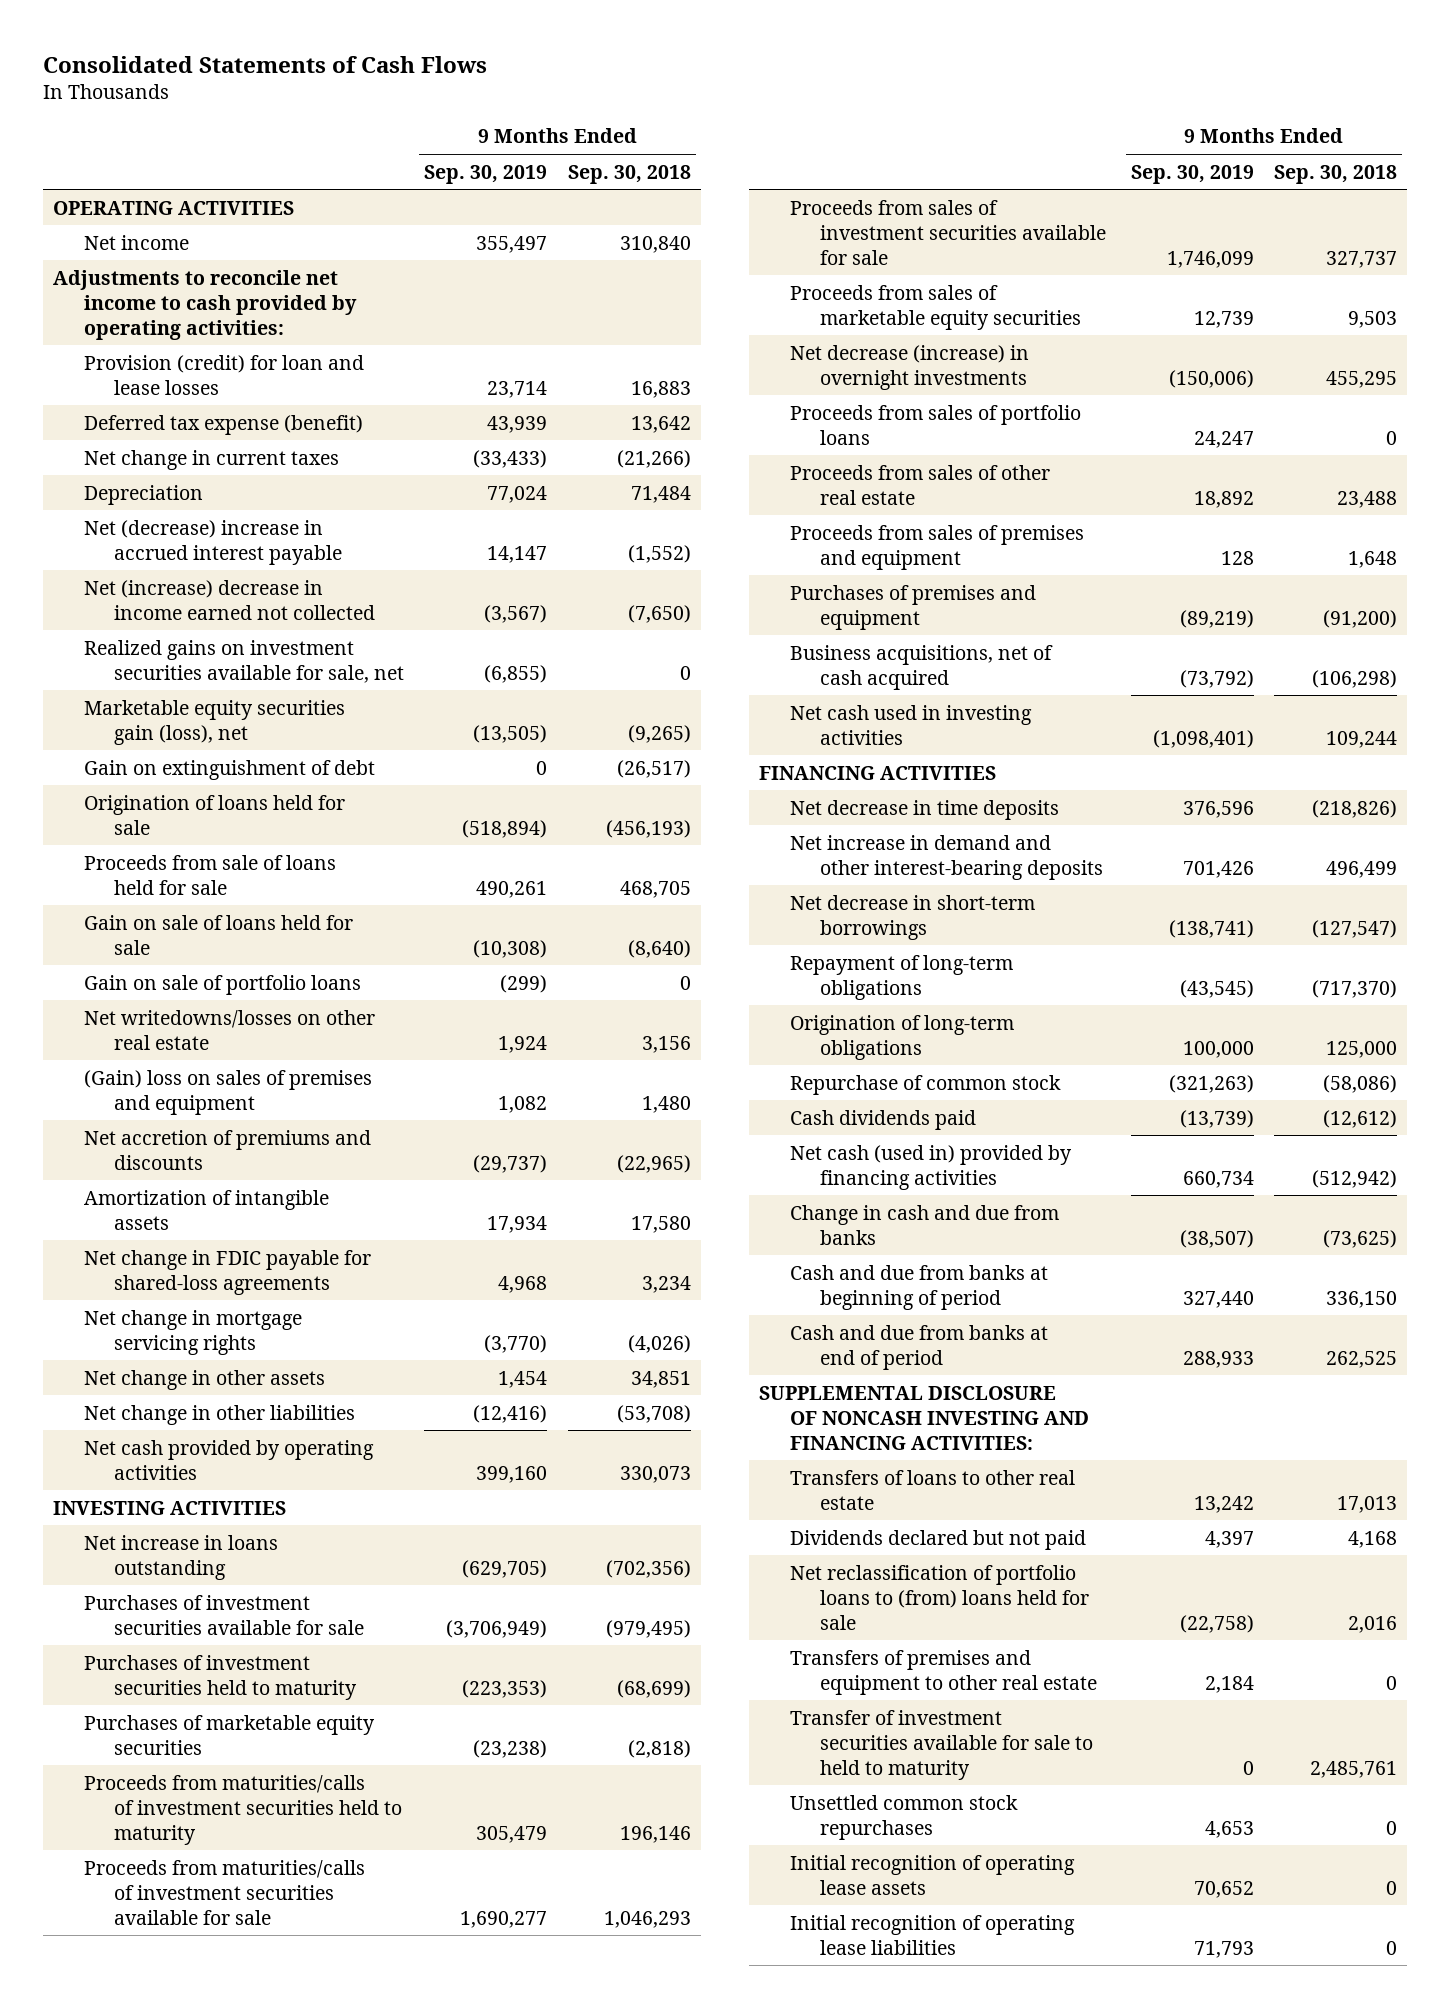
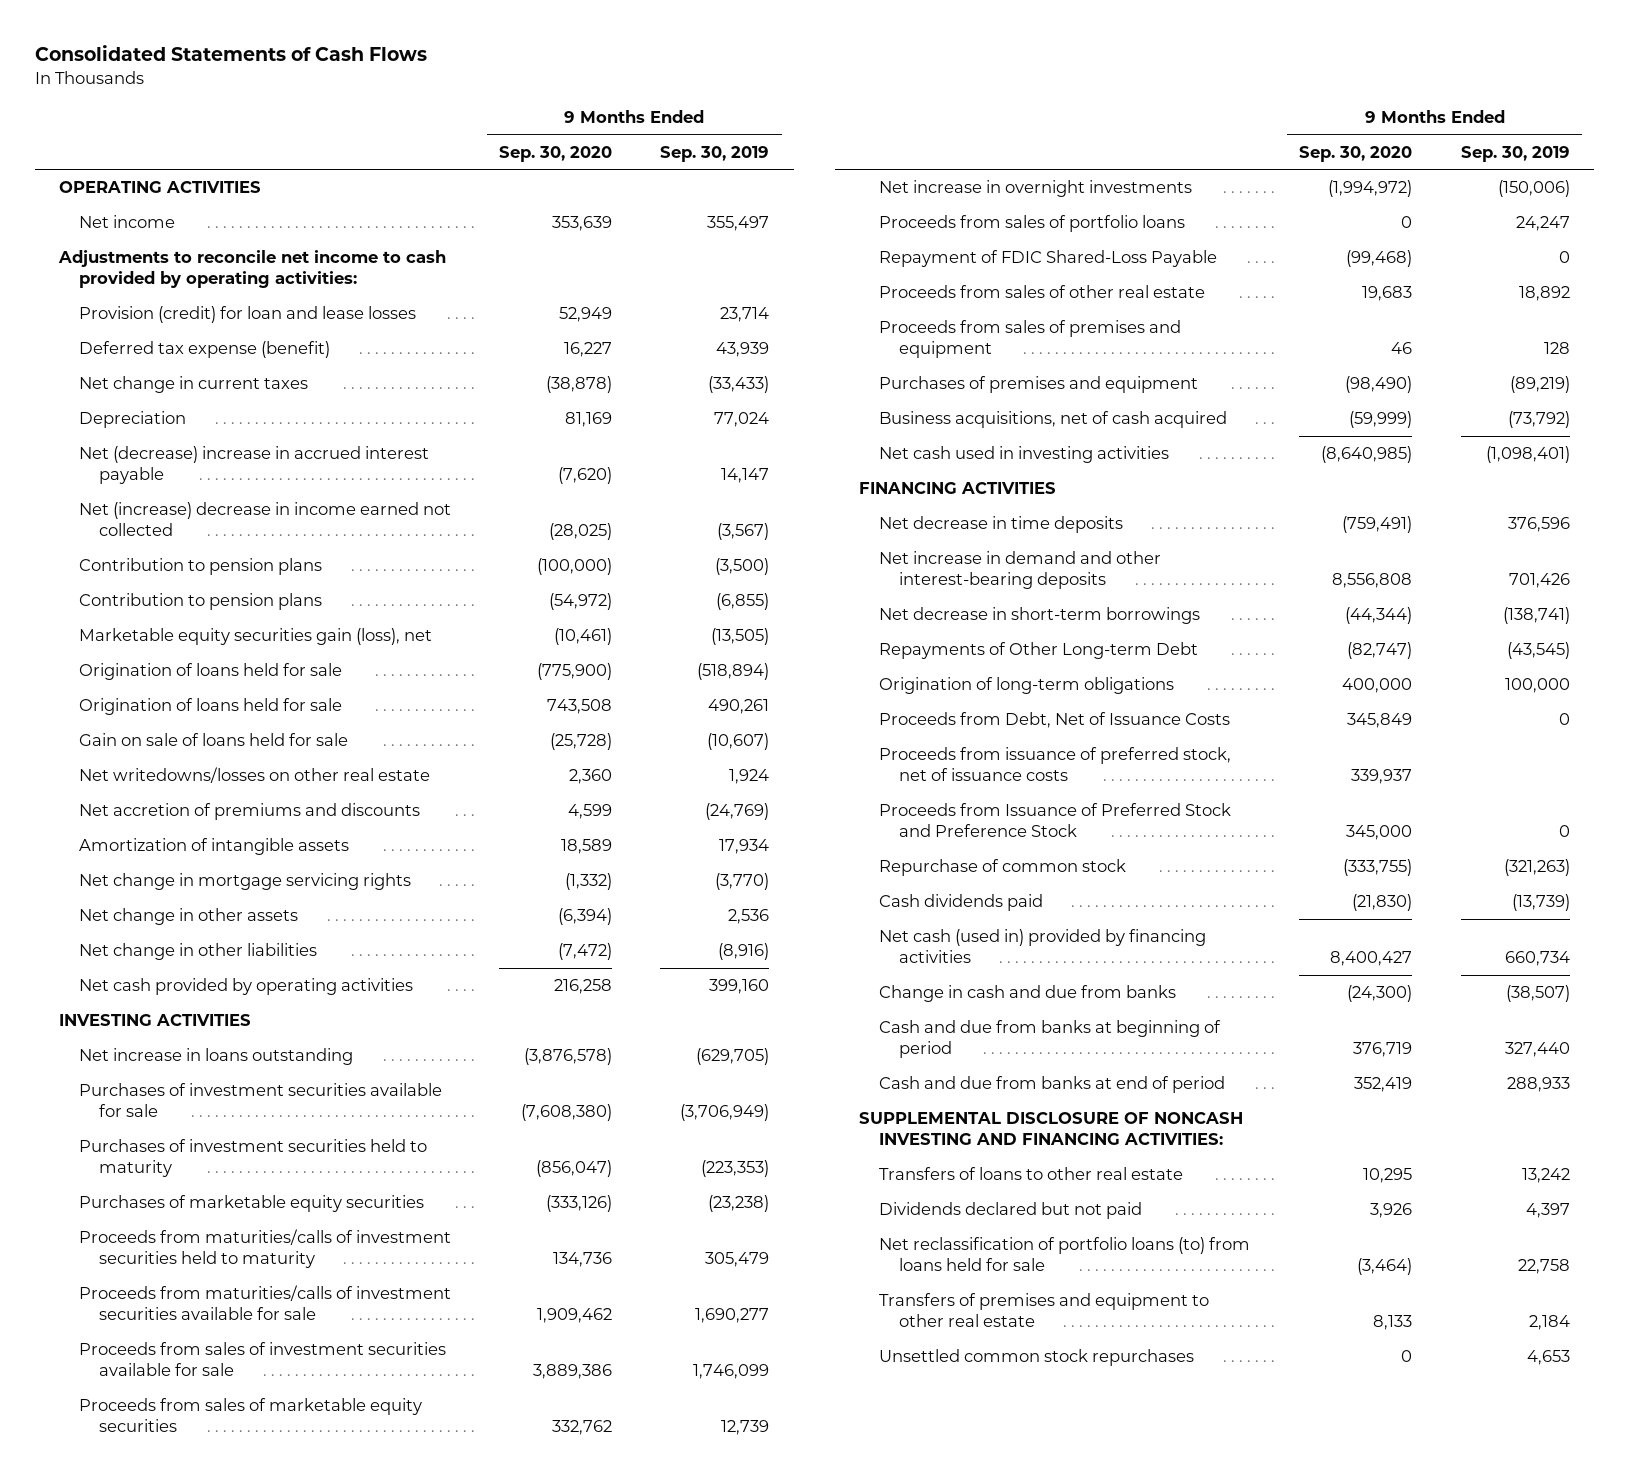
[567,164,691,184] Sep. 30, 2018 -> none
none -> [499,145,613,162] Sep. 30, 2020
none -> [79,558,323,576] Contribution to pension plans
[83,639,405,683] Realized gains on investment securities available for sale, net -> [79,593,323,611] Contribution to pension plans
[83,759,375,780] Gain on extinguishment of debt -> none
[83,974,361,995] Gain on sale of portfolio loans -> none
[83,854,336,895] Proceeds from sale of loans held for sale -> [79,698,343,716] Origination of loans held for sale
[473,939,548,958] (10,308) -> [707,733,770,751] (10,607)
[83,1069,372,1115] (Gain) loss on sales of premises and equipment -> none
[473,1154,548,1173] (29,737) -> [705,803,770,821] (24,769)
[83,1249,371,1295] Net change in FDIC payable for shared-loss agreements -> none
[498,1370,548,1388] 1,454 -> [728,909,770,925] 2,536
[473,1404,548,1423] (12,416) -> [718,943,770,961] (8,916)
[789,344,1029,390] Net decrease (increase) in overnight investments -> [879,180,1193,198] Net increase in overnight investments
none -> [879,250,1218,268] Repayment of FDIC Shared-Loss Payable
[789,954,1013,1000] Repayment of long-term obligations -> [879,642,1199,660] Repayments of Other Long-term Debt
none -> [879,712,1231,729] Proceeds from Debt, Net of Issuance Costs
none -> [879,747,1232,782] Proceeds from issuance of preferred stock, net of issuance costs
none -> [879,803,1232,838] Proceeds from Issuance of Preferred Stock and Preference Stock
[789,1564,1090,1630] Net reclassification of portfolio loans to (from) loans held for sale -> [879,1237,1251,1272] Net reclassification of portfolio loans (to) from loans held for sale
[1179,1614,1254,1633] (22,758) -> [1517,1259,1570,1275] 22,758
[789,1709,1094,1780] Transfer of investment securities available for sale to held to maturity -> none
[789,1854,1075,1895] Initial recognition of operating lease assets -> none
[789,1914,1075,1955] Initial recognition of operating lease liabilities -> none

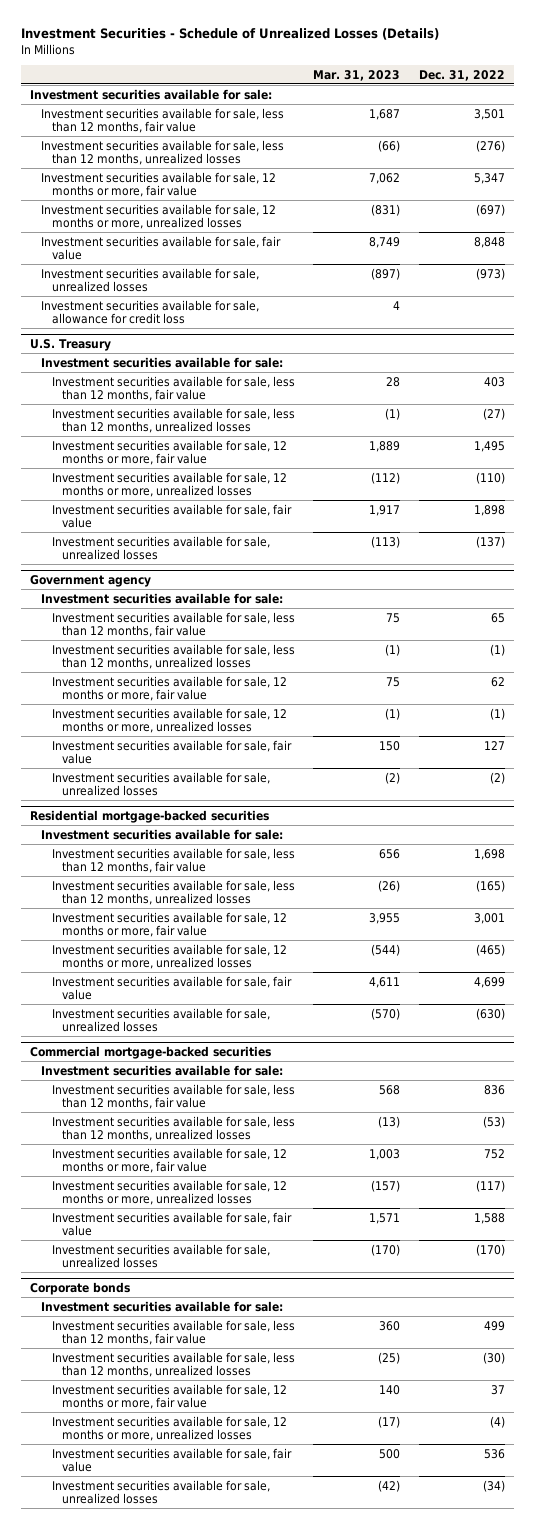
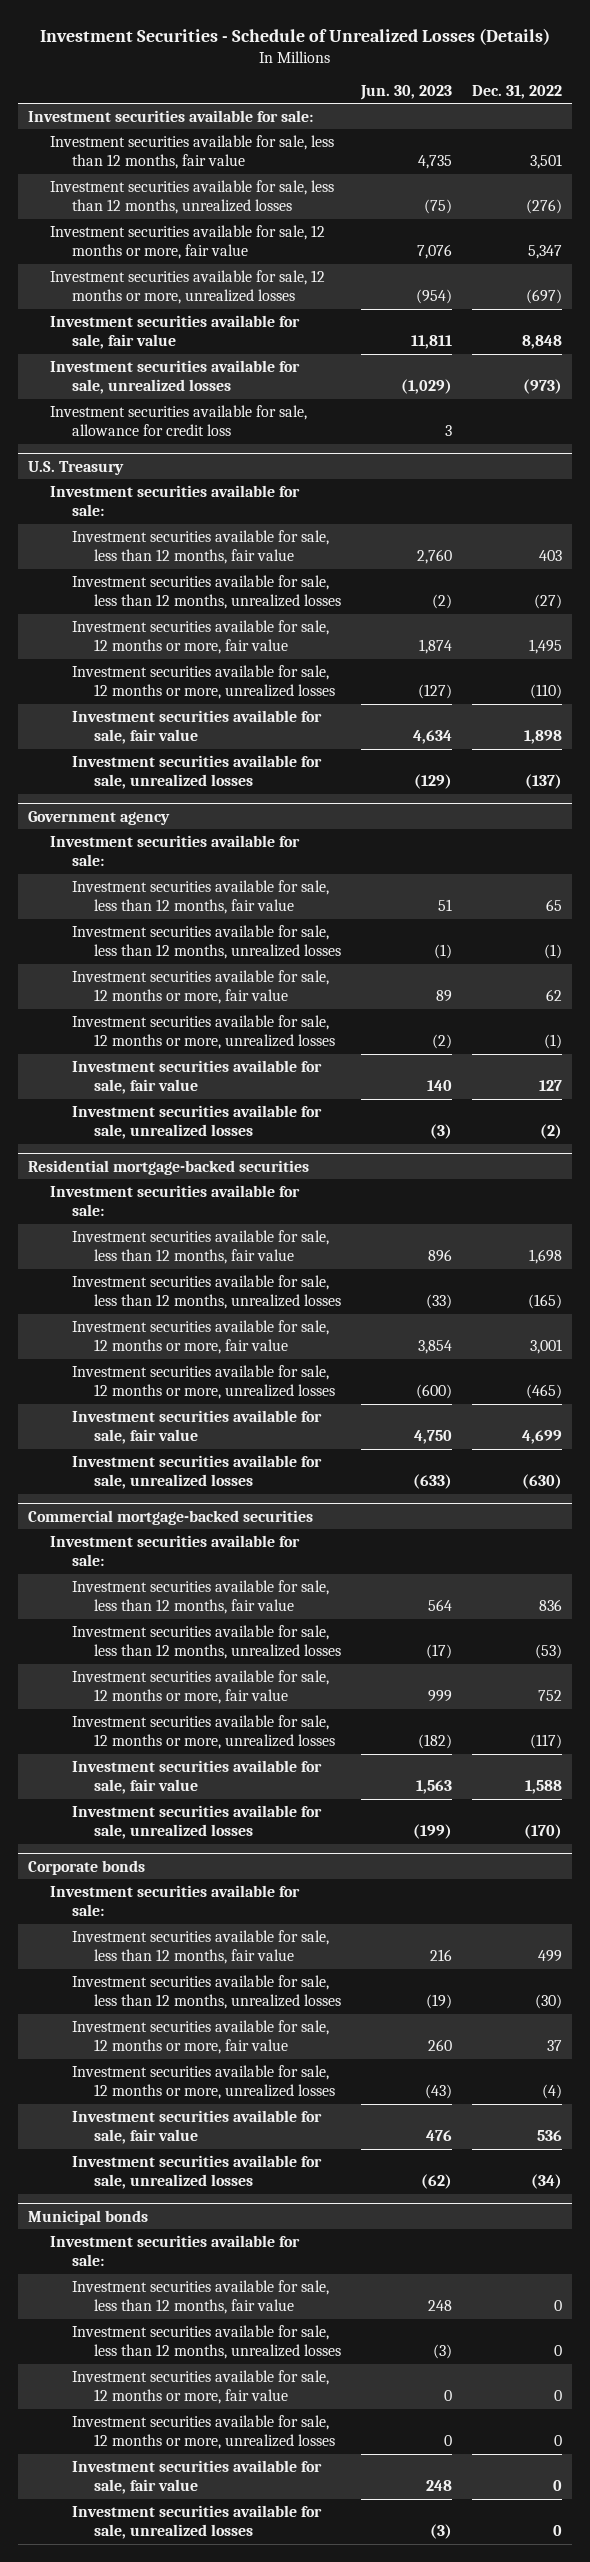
[313,69,401,81] Mar. 31, 2023 -> none
none -> [360,84,453,100] Jun. 30, 2023
none -> [27,2209,148,2225] Municipal bonds
none -> [49,2234,300,2267] Investment securities available for sale:
none -> [72,2279,330,2315] Investment securities available for sale, less than 12 months, fair value
none -> [72,2324,342,2360] Investment securities available for sale, less than 12 months, unrealized losses
none -> [72,2369,330,2405] Investment securities available for sale, 12 months or more, fair value
none -> [72,2414,336,2450] Investment securities available for sale, 12 months or more, unrealized losses
none -> [72,2459,323,2495] Investment securities available for sale, fair value
none -> [72,2504,323,2540] Investment securities available for sale, unrealized losses

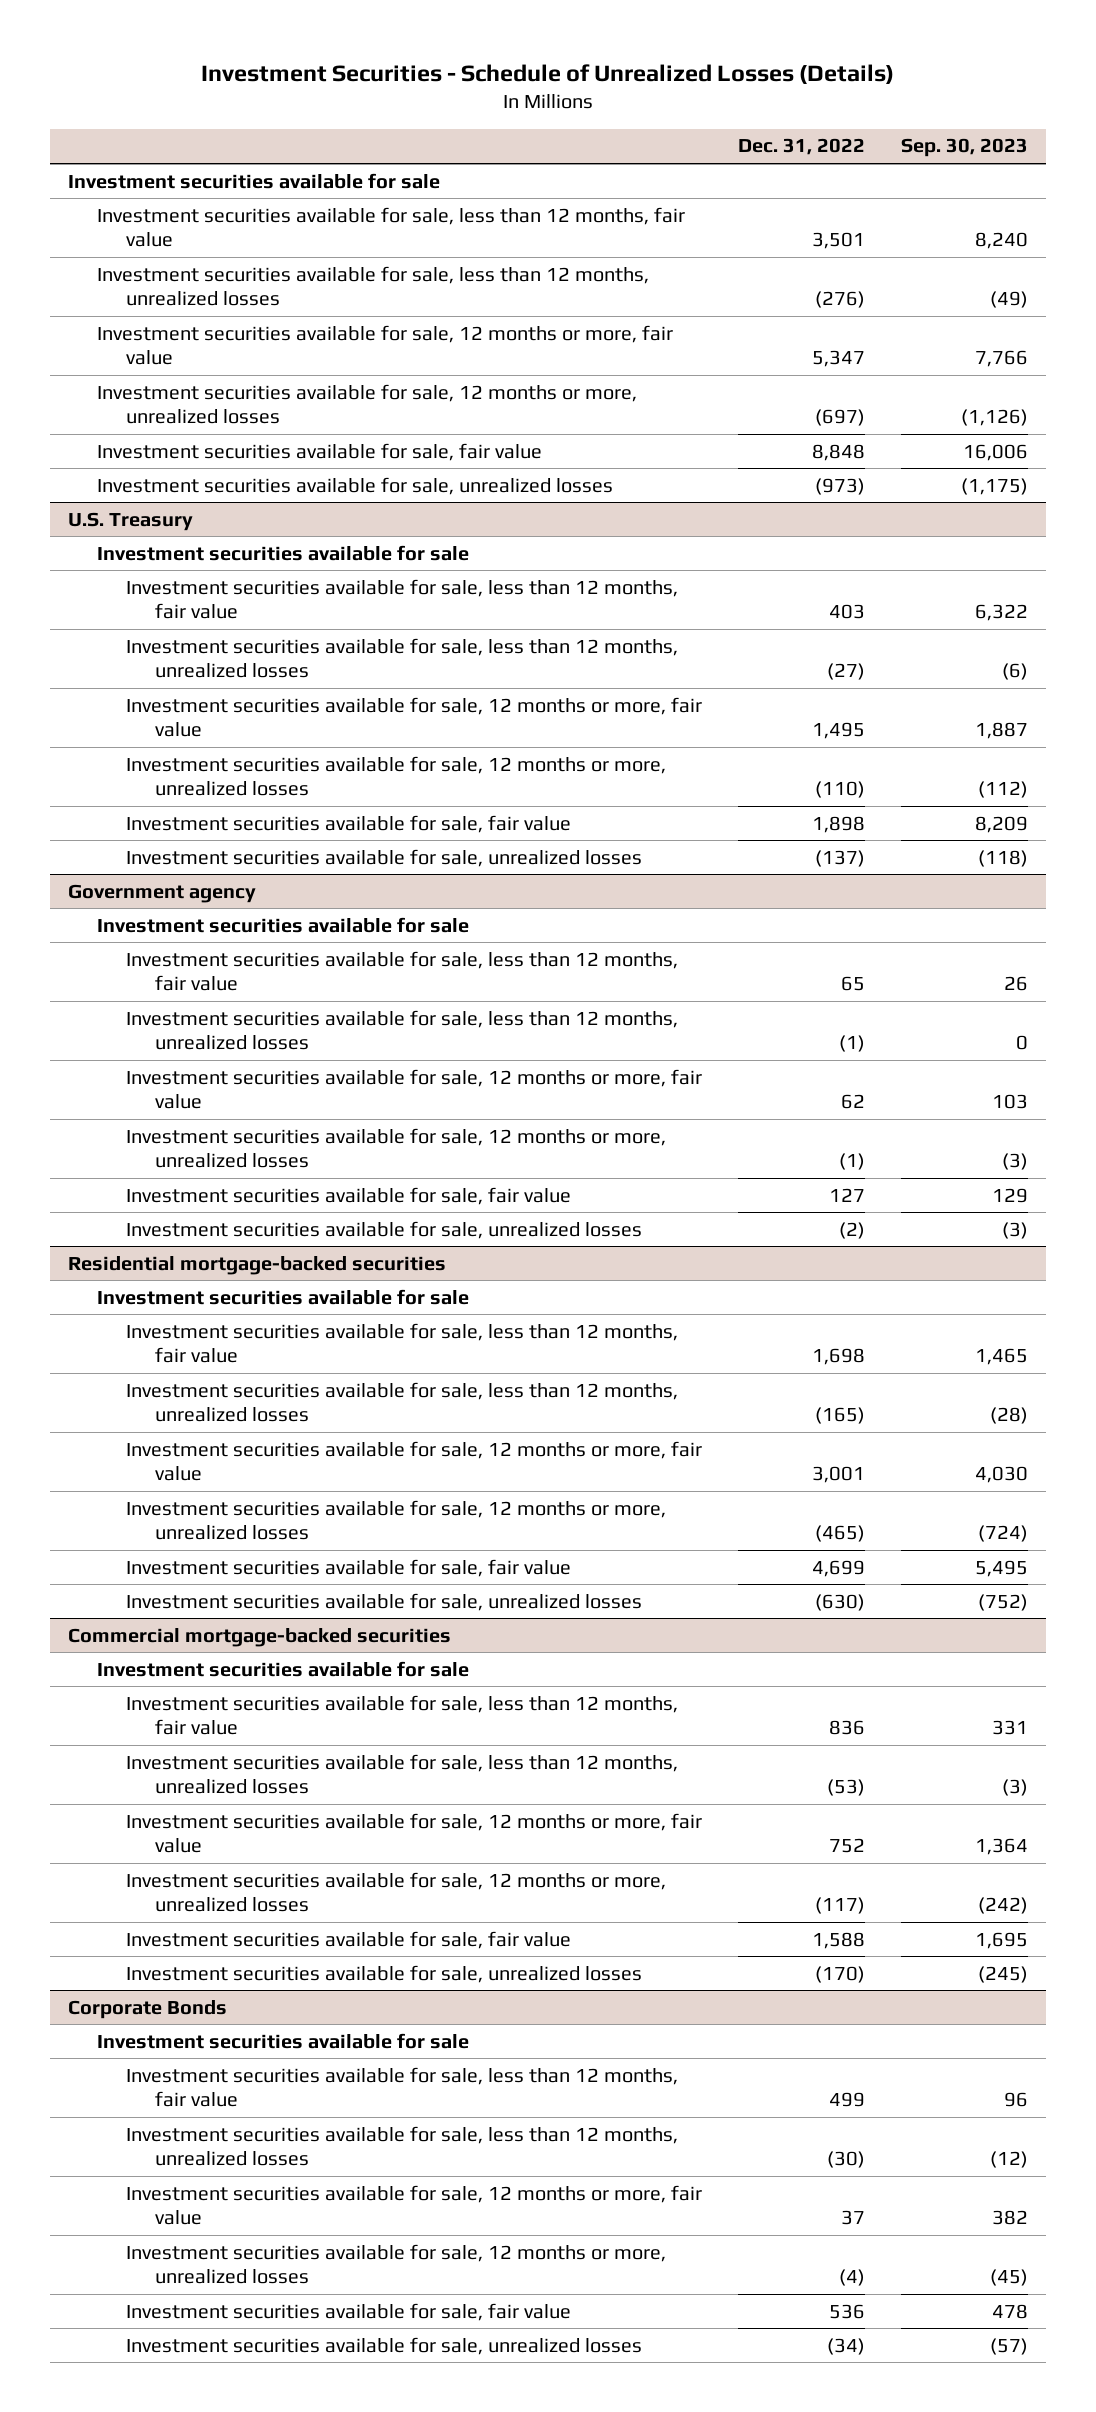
[360,84,453,100] Jun. 30, 2023 -> none
none -> [901,138,1029,158] Sep. 30, 2023
[27,109,313,122] Investment securities available for sale: -> [67,172,440,189] Investment securities available for sale
[49,404,307,437] Investment securities available for sale, allowance for credit loss -> none
[49,484,300,517] Investment securities available for sale: -> [96,544,469,561] Investment securities available for sale
[49,834,300,867] Investment securities available for sale: -> [96,916,469,933] Investment securities available for sale
[49,1184,300,1217] Investment securities available for sale: -> [96,1288,469,1305] Investment securities available for sale
[49,1534,300,1567] Investment securities available for sale: -> [96,1660,469,1677] Investment securities available for sale
[27,1859,145,1875] Corporate bonds -> [67,1999,227,2019] Corporate Bonds
[49,1884,300,1917] Investment securities available for sale: -> [96,2032,469,2049] Investment securities available for sale
[27,2209,148,2225] Municipal bonds -> none
[49,2234,300,2267] Investment securities available for sale: -> none
[72,2279,330,2315] Investment securities available for sale, less than 12 months, fair value -> none
[72,2324,342,2360] Investment securities available for sale, less than 12 months, unrealized losses -> none
[72,2369,330,2405] Investment securities available for sale, 12 months or more, fair value -> none
[72,2414,336,2450] Investment securities available for sale, 12 months or more, unrealized losses -> none
[72,2459,323,2495] Investment securities available for sale, fair value -> none
[72,2504,323,2540] Investment securities available for sale, unrealized losses -> none

